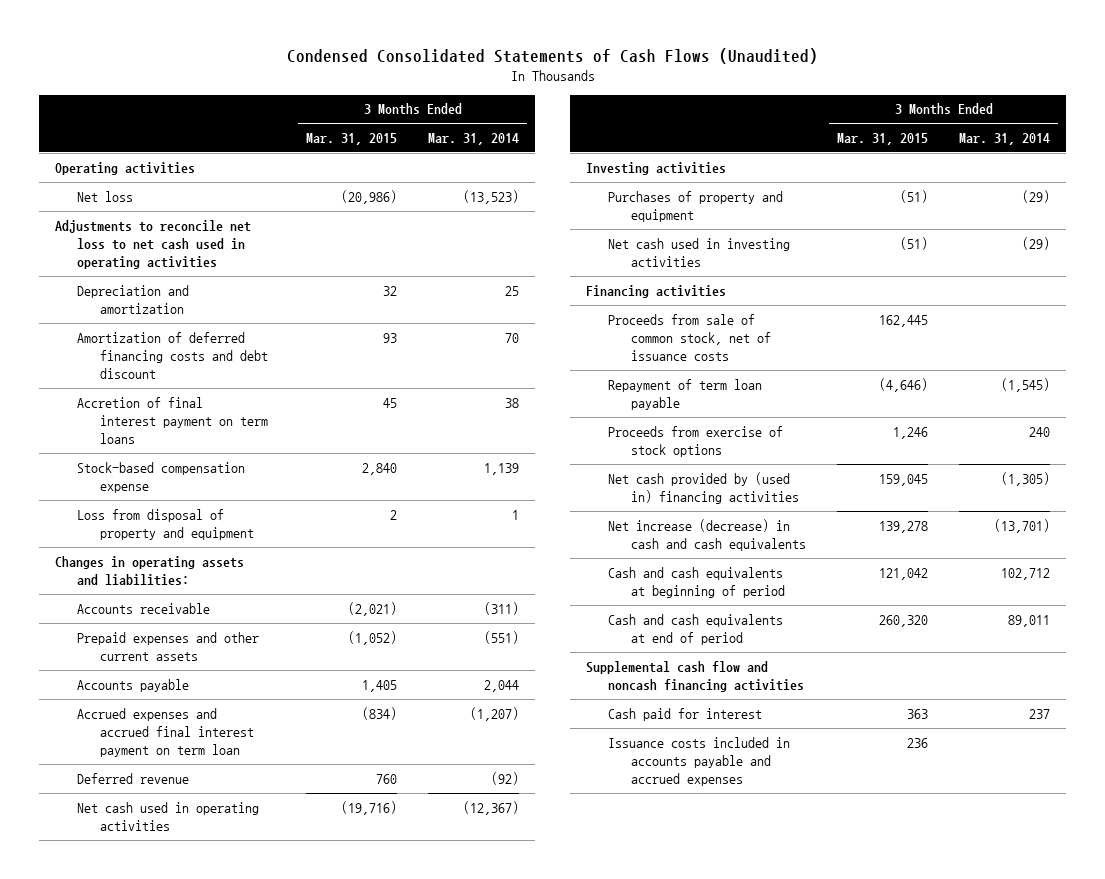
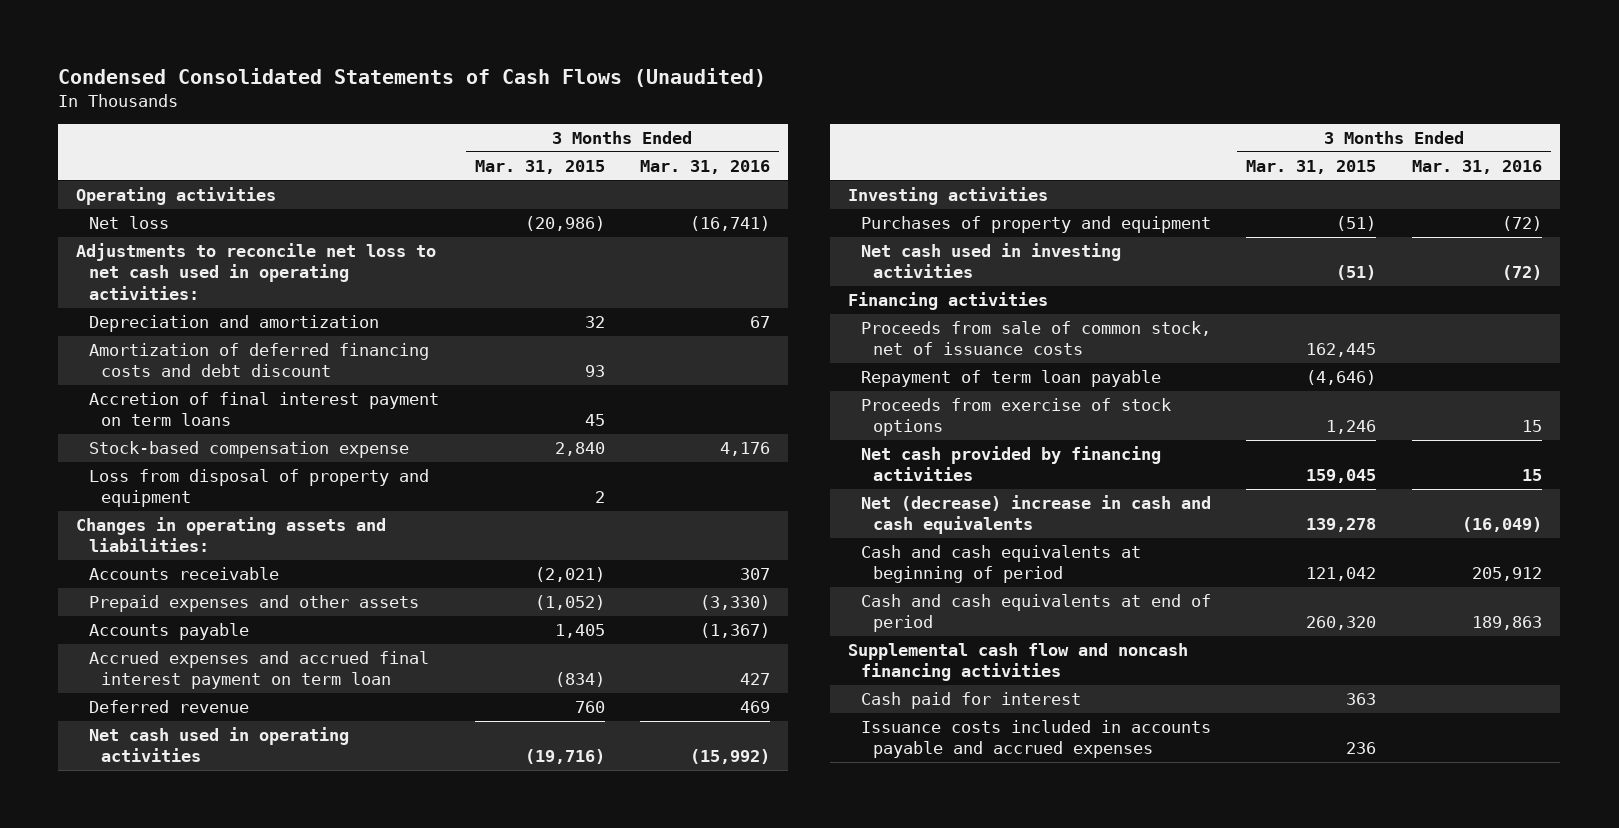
[428,133,520,146] Mar. 31, 2014 -> none
none -> [640,159,771,174] Mar. 31, 2016
[55,219,252,269] Adjustments to reconcile net loss to net cash used in operating activities -> [76,243,437,300] Adjustments to reconcile net loss to net cash used in operating activities:
[77,631,260,661] Prepaid expenses and other current assets -> [88,595,419,613] Prepaid expenses and other assets
[608,471,799,504] Net cash provided by (used in) financing activities -> [860,446,1161,482] Net cash provided by financing activities
[608,518,806,551] Net increase (decrease) in cash and cash equivalents -> [860,495,1211,535] Net (decrease) increase in cash and cash equivalents

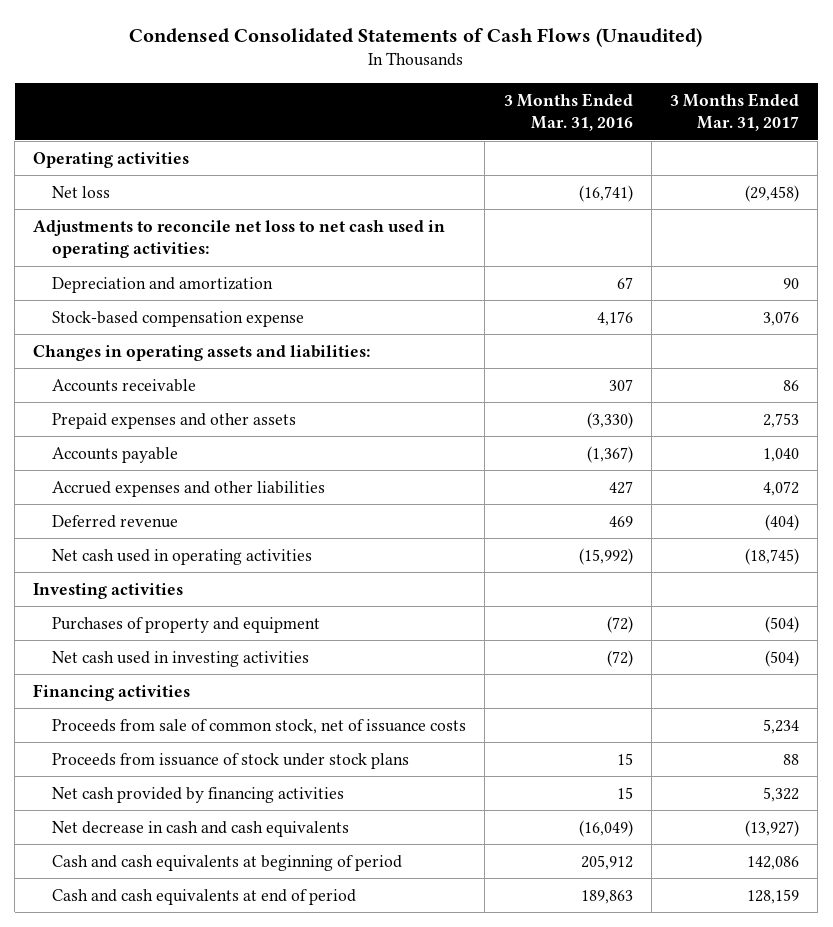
[474,159,605,174] Mar. 31, 2015 -> none
none -> [670,92,800,132] 3 Months Ended Mar. 31, 2017
[88,343,429,378] Amortization of deferred financing costs and debt discount -> none
[88,392,439,427] Accretion of final interest payment on term loans -> none
[88,469,429,508] Loss from disposal of property and equipment -> none
[88,651,429,690] Accrued expenses and accrued final interest payment on term loan -> [52,480,326,497] Accrued expenses and other liabilities
[860,370,1161,388] Repayment of term loan payable -> none
[860,398,1171,437] Proceeds from exercise of stock options -> none
none -> [52,752,410,769] Proceeds from issuance of stock under stock plans
[860,495,1211,535] Net (decrease) increase in cash and cash equivalents -> [52,820,350,837] Net decrease in cash and cash equivalents
[848,643,1189,682] Supplemental cash flow and noncash financing activities -> none
[860,692,1081,710] Cash paid for interest -> none
[860,720,1211,759] Issuance costs included in accounts payable and accrued expenses -> none

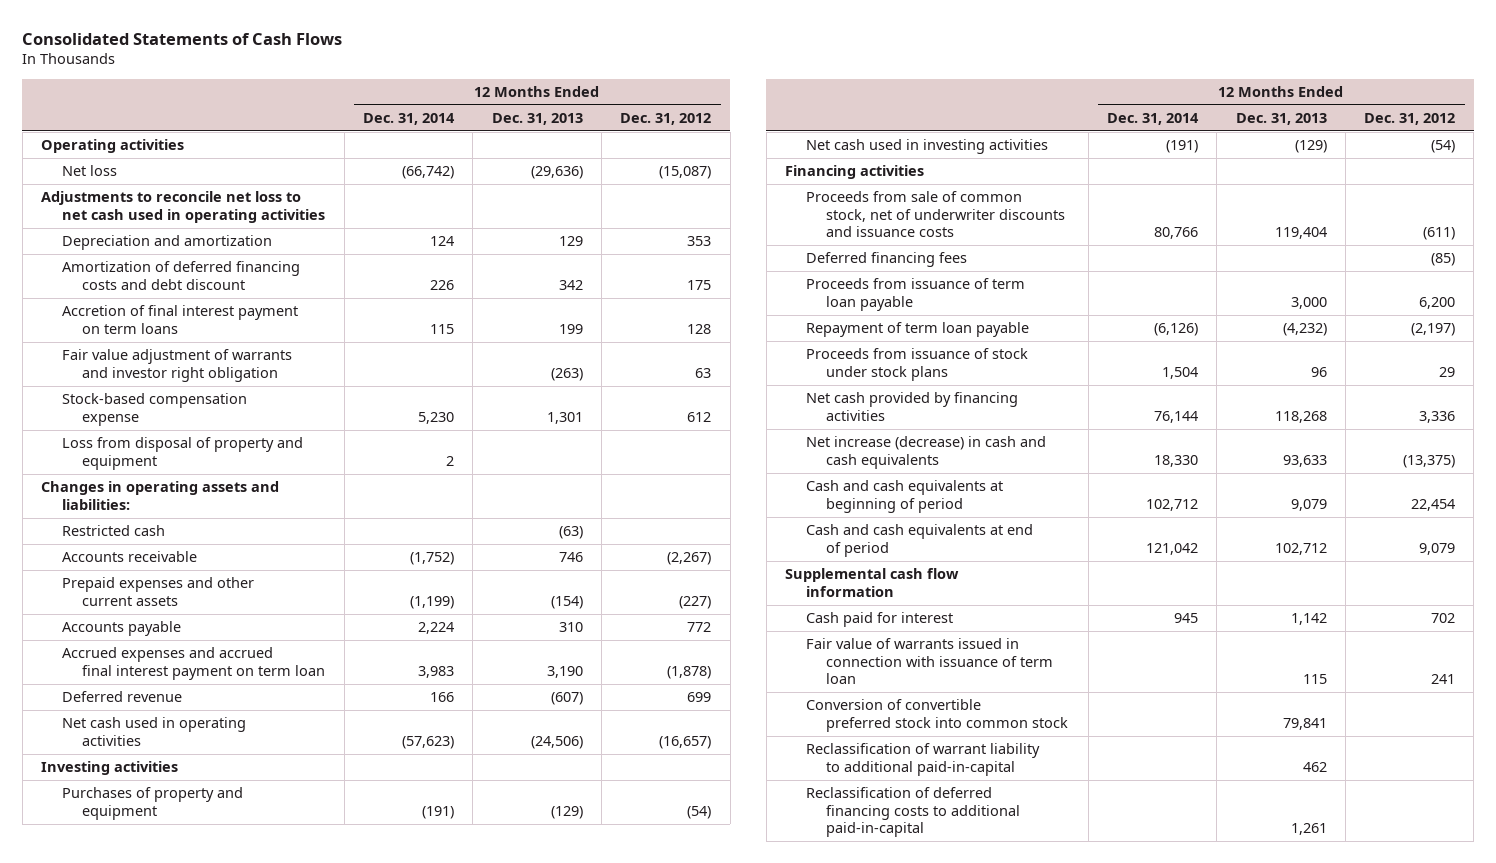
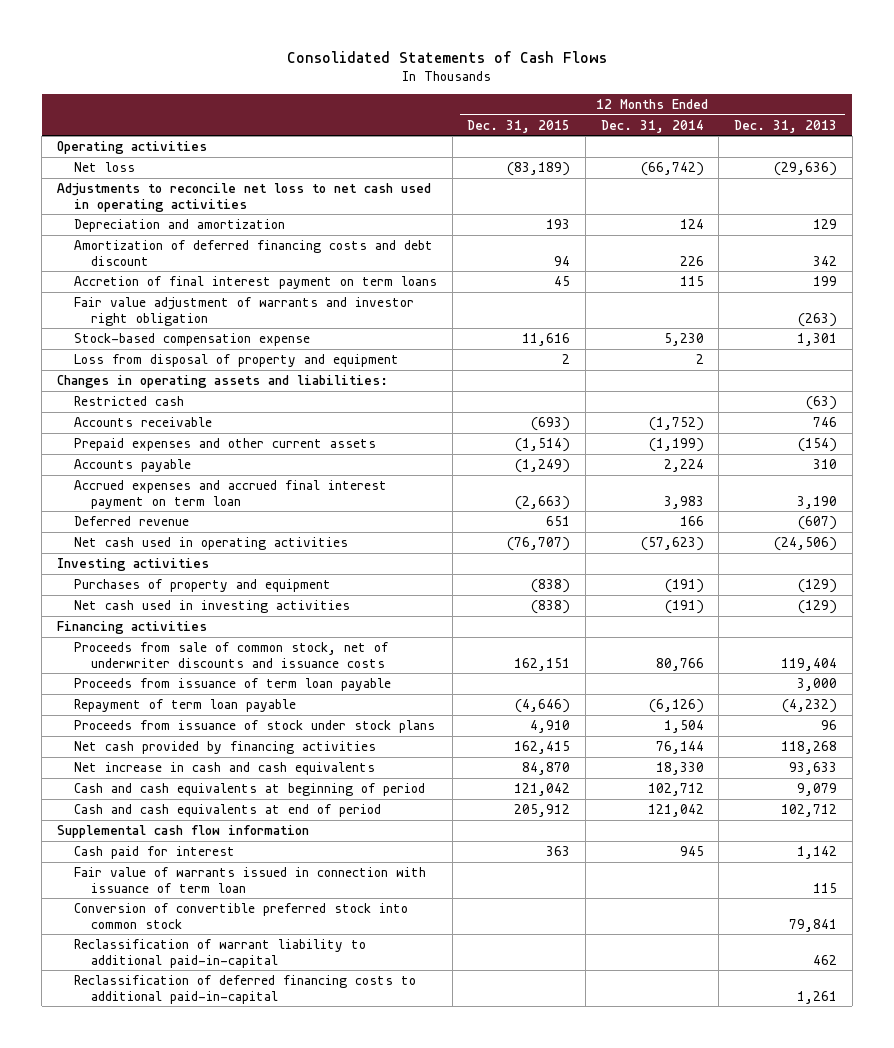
[620,112,712,125] Dec. 31, 2012 -> none
none -> [467,119,571,133] Dec. 31, 2015
[805,252,967,268] Deferred financing fees -> none
[805,436,1046,469] Net increase (decrease) in cash and cash equivalents -> [73,761,375,775] Net increase in cash and cash equivalents

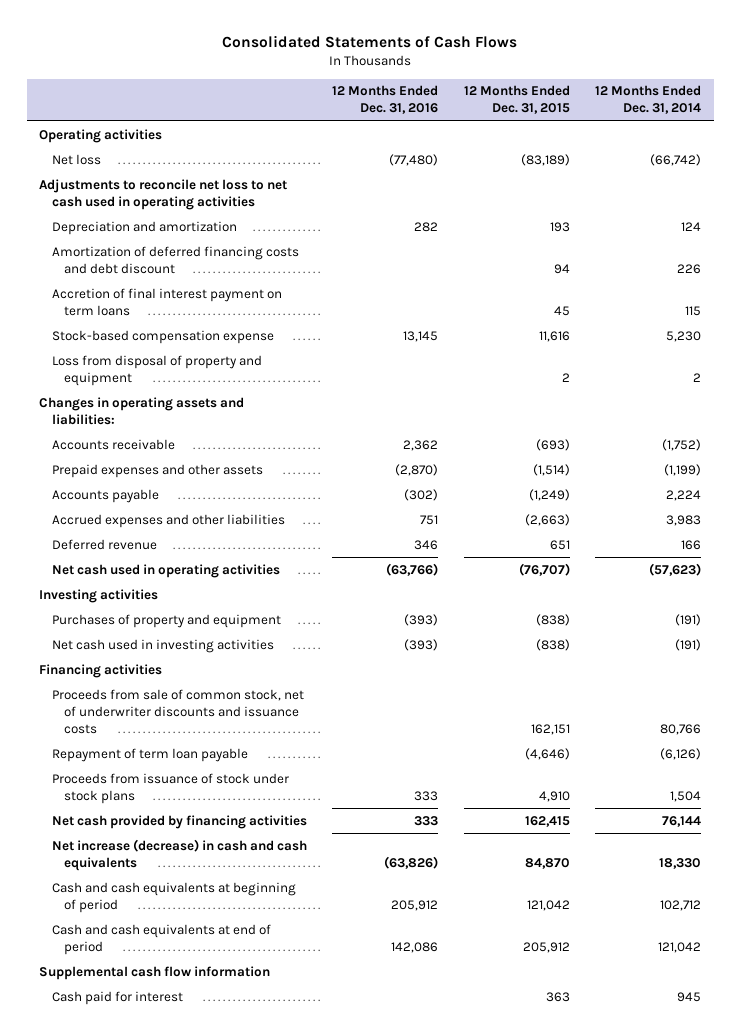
[734,119,838,133] Dec. 31, 2013 -> none
none -> [332,85,439,115] 12 Months Ended Dec. 31, 2016
[73,296,414,326] Fair value adjustment of warrants and investor right obligation -> none
[73,395,184,406] Restricted cash -> none
[73,437,376,451] Prepaid expenses and other current assets -> [51,463,263,478] Prepaid expenses and other assets
[73,479,387,509] Accrued expenses and accrued final interest payment on term loan -> [51,513,285,528] Accrued expenses and other liabilities
[73,677,391,691] Proceeds from issuance of term loan payable -> none
[73,761,375,775] Net increase in cash and cash equivalents -> [51,838,307,871] Net increase (decrease) in cash and cash equivalents
[73,866,426,893] Fair value of warrants issued in connection with issuance of term loan -> none
[73,902,408,929] Conversion of convertible preferred stock into common stock -> none
[73,938,366,968] Reclassification of warrant liability to additional paid-in-capital -> none
[73,974,416,1004] Reclassification of deferred financing costs to additional paid-in-capital -> none

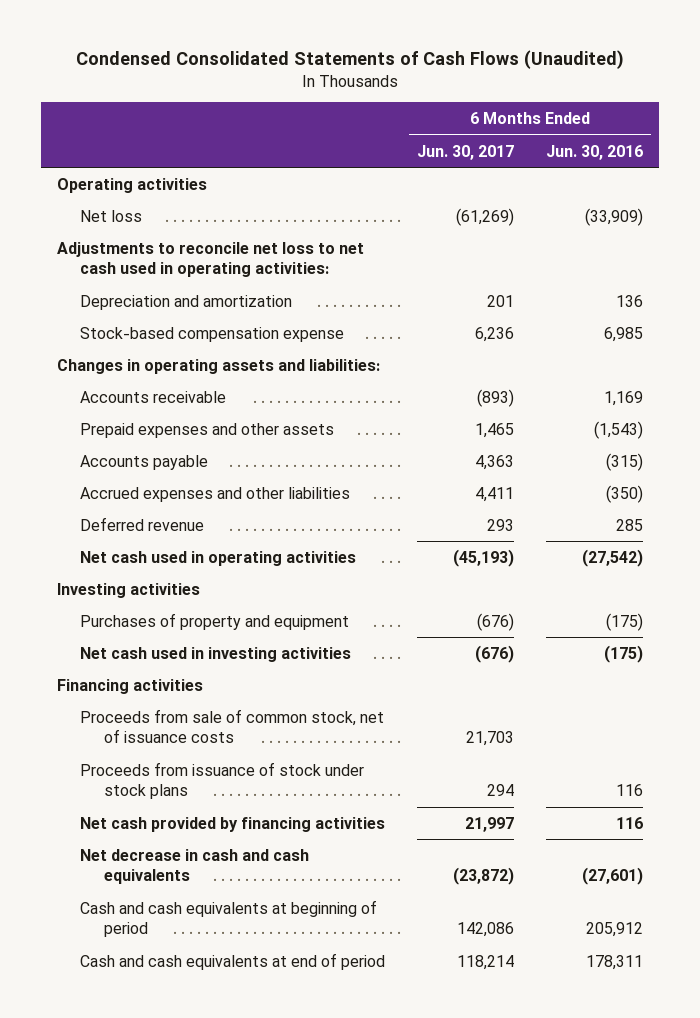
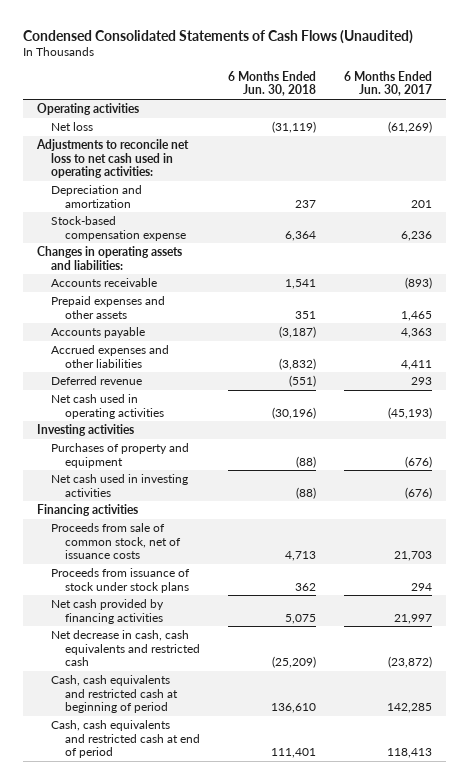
[546,144,644,160] Jun. 30, 2016 -> none
none -> [227,70,316,97] 6 Months Ended Jun. 30, 2018
[80,848,310,885] Net decrease in cash and cash equivalents -> [50,630,200,666] Net decrease in cash, cash equivalents and restricted cash
[80,899,378,938] Cash and cash equivalents at beginning of period -> [50,675,178,713] Cash, cash equivalents and restricted cash at beginning of period
[457,922,515,938] 142,086 -> [387,702,433,713] 142,285
[80,952,386,970] Cash and cash equivalents at end of period -> [50,720,200,758] Cash, cash equivalents and restricted cash at end of period
[457,954,515,970] 118,214 -> [387,747,433,758] 118,413

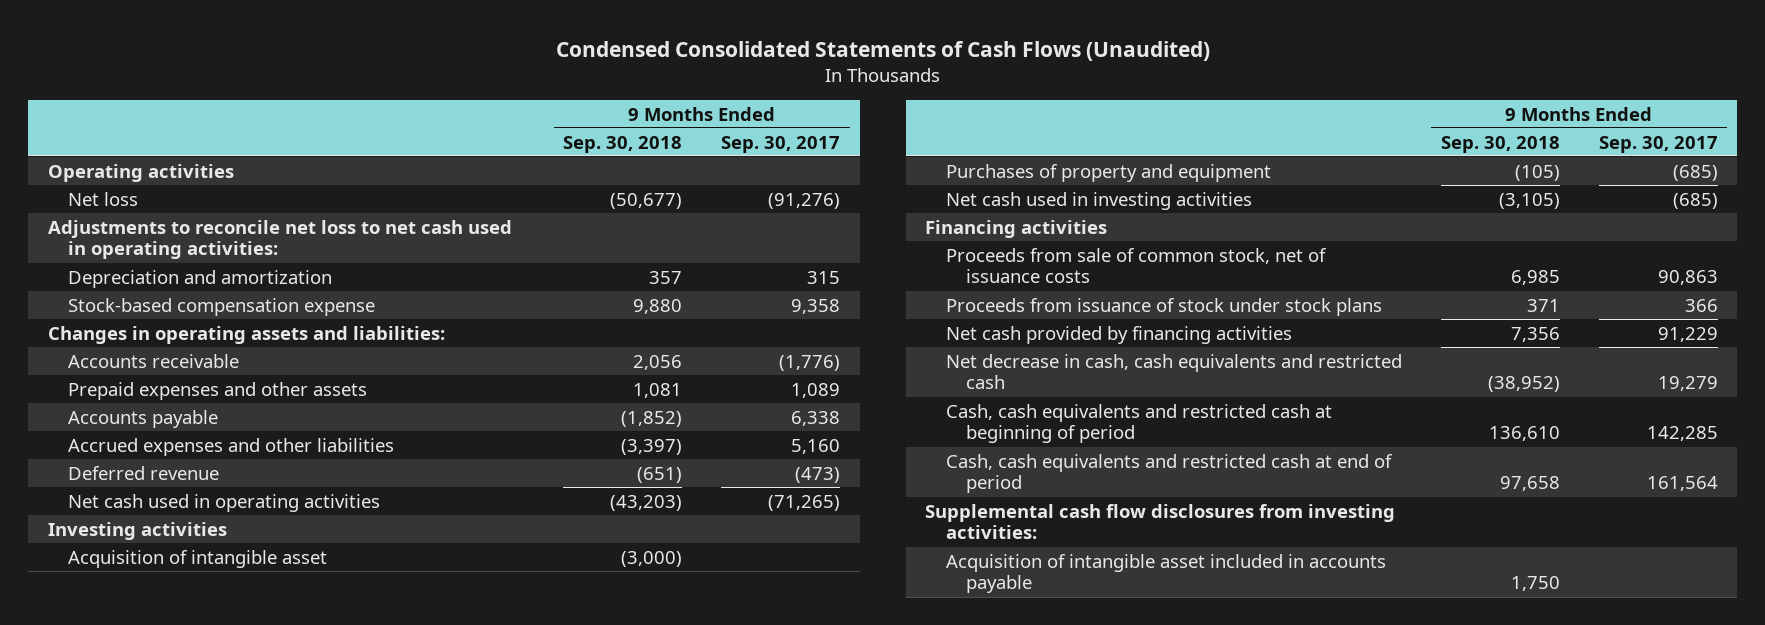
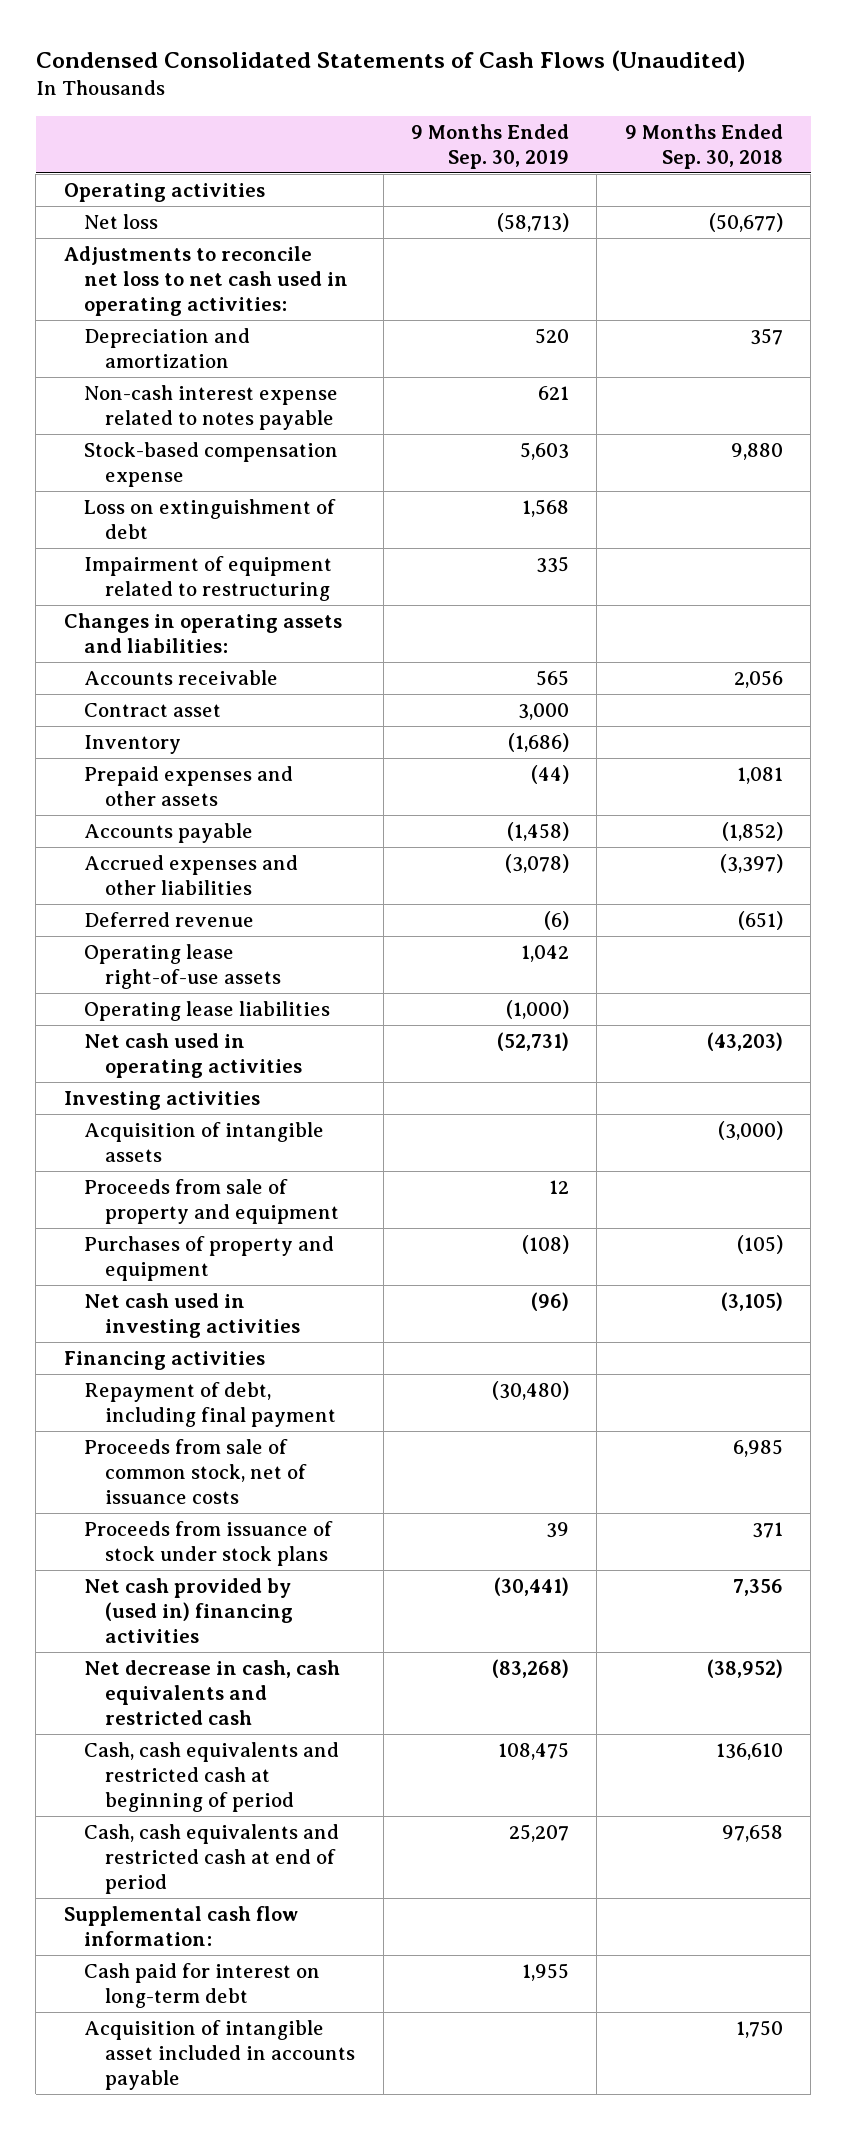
[721,135,841,153] Sep. 30, 2017 -> none
none -> [410,124,569,169] 9 Months Ended Sep. 30, 2019
none -> [84,385,339,430] Non-cash interest expense related to notes payable
none -> [84,499,337,539] Loss on extinguishment of debt
none -> [84,556,333,601] Impairment of equipment related to restructuring
none -> [84,703,222,718] Contract asset
none -> [84,735,182,755] Inventory
none -> [84,944,282,989] Operating lease right-of-use assets
none -> [84,1001,331,1022] Operating lease liabilities
[68,549,328,568] Acquisition of intangible asset -> [84,1122,325,1162] Acquisition of intangible assets
none -> [84,1179,340,1224] Proceeds from sale of property and equipment
none -> [84,1382,337,1427] Repayment of debt, including final payment
[945,325,1292,344] Net cash provided by financing activities -> [84,1578,294,1643] Net cash provided by (used in) financing activities
[925,503,1396,540] Supplemental cash flow disclosures from investing activities: -> [63,1906,298,1946] Supplemental cash flow information:
none -> [84,1963,321,2008] Cash paid for interest on long-term debt

